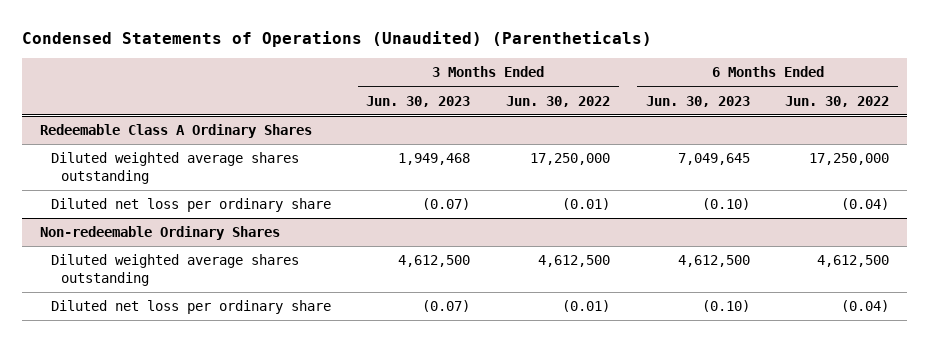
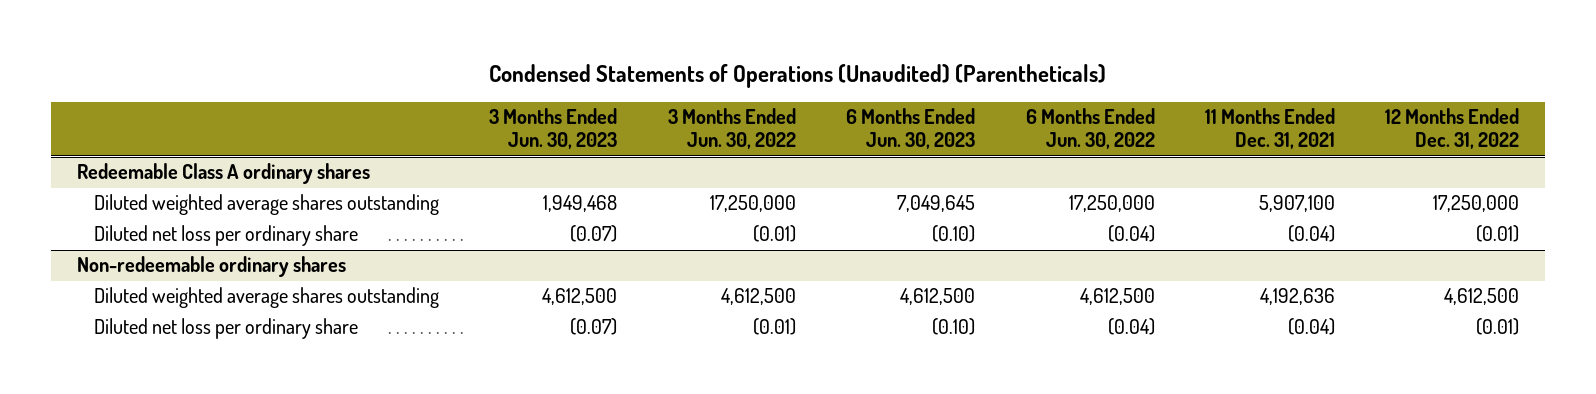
none -> [1204,108,1335,150] 11 Months Ended Dec. 31, 2021
none -> [1385,108,1520,150] 12 Months Ended Dec. 31, 2022
[40,124,313,139] Redeemable Class A Ordinary Shares -> [76,163,370,185] Redeemable Class A ordinary shares
[40,226,281,241] Non-redeemable Ordinary Shares -> [76,256,346,278] Non-redeemable ordinary shares

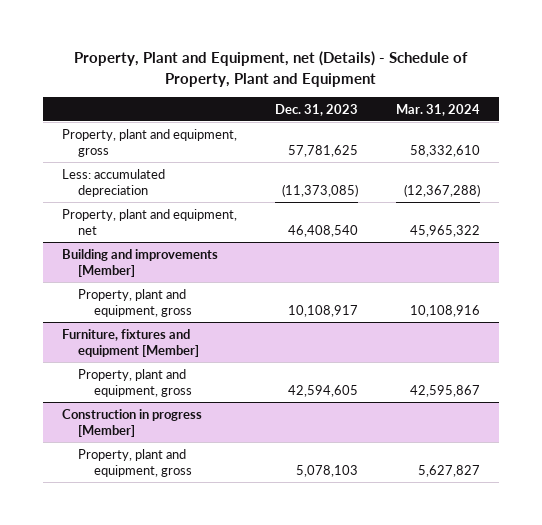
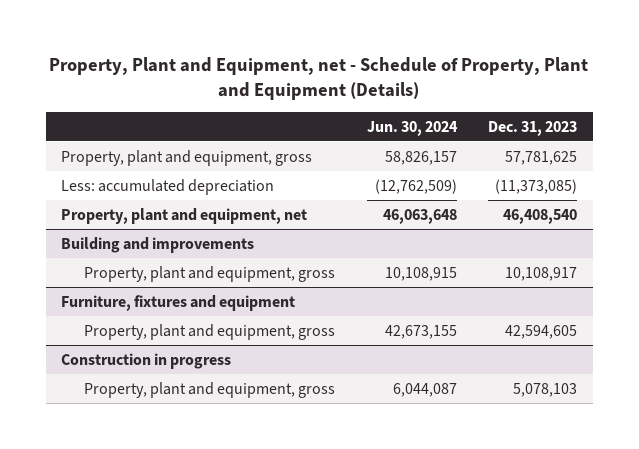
[74,51,469,87] Property, Plant and Equipment, net (Details) - Schedule of Property, Plant and Equipment -> [49,56,589,100] Property, Plant and Equipment, net - Schedule of Property, Plant and Equipment (Details)
[396,103,481,116] Mar. 31, 2024 -> none
none -> [366,120,458,136] Jun. 30, 2024
[61,248,218,278] Building and improvements [Member] -> [61,236,255,253] Building and improvements
[61,328,199,358] Furniture, fixtures and equipment [Member] -> [61,294,296,311] Furniture, fixtures and equipment
[61,408,202,438] Construction in progress [Member] -> [61,352,232,369] Construction in progress

